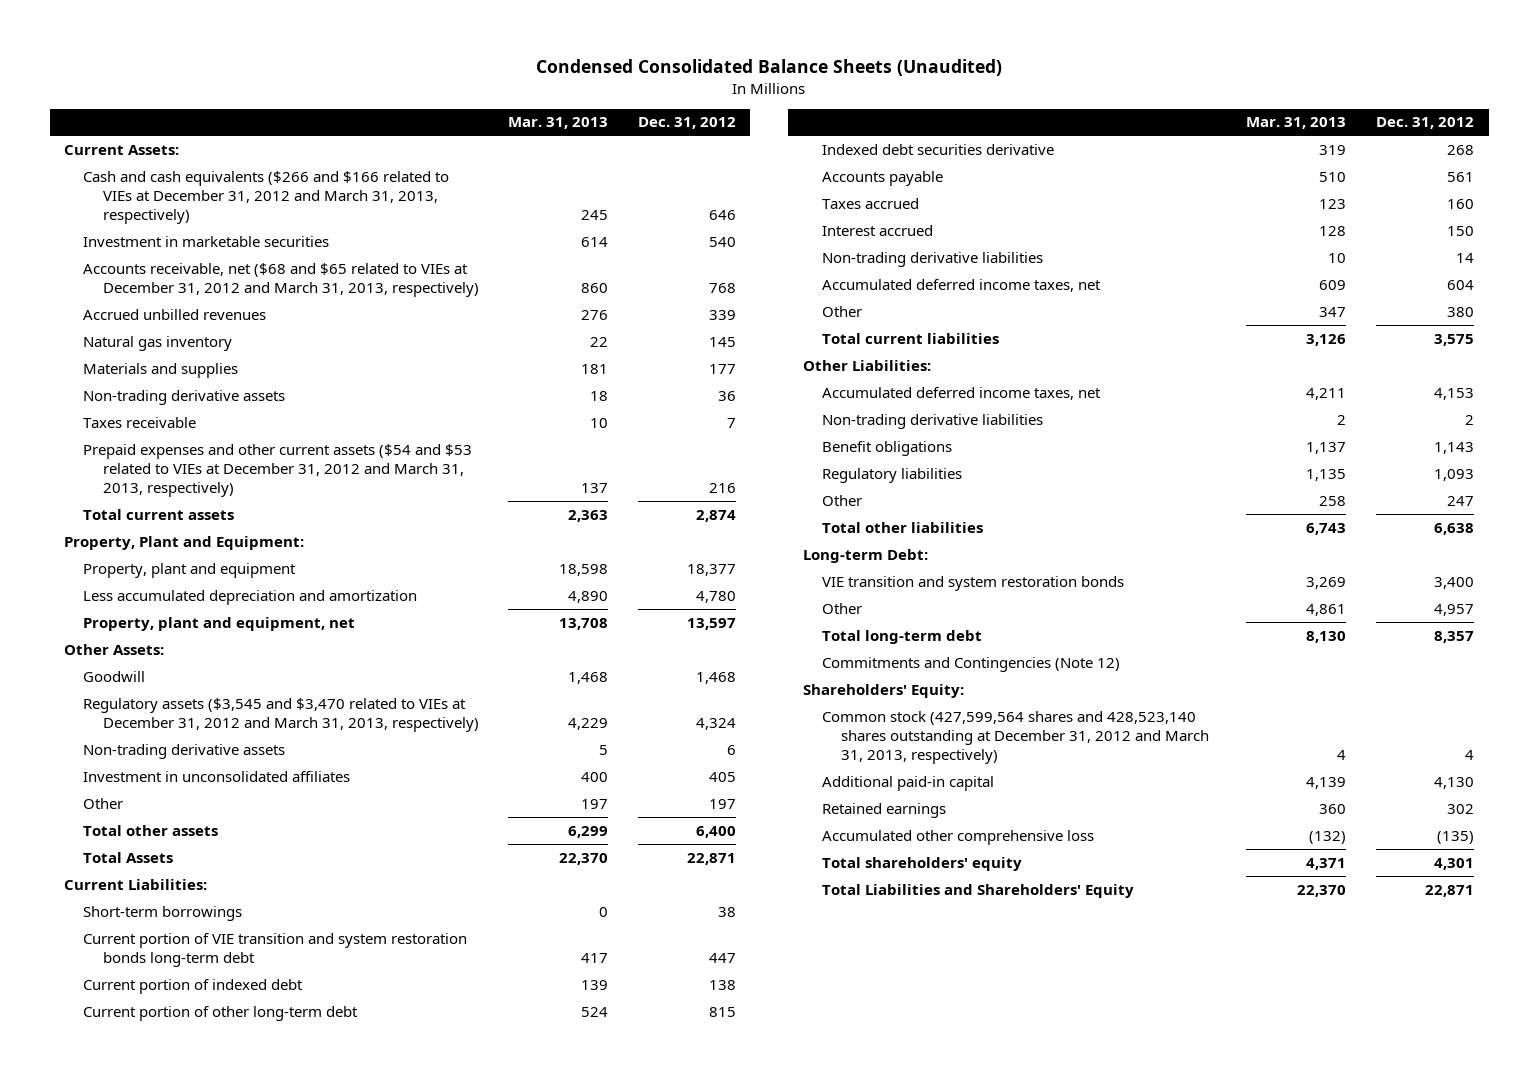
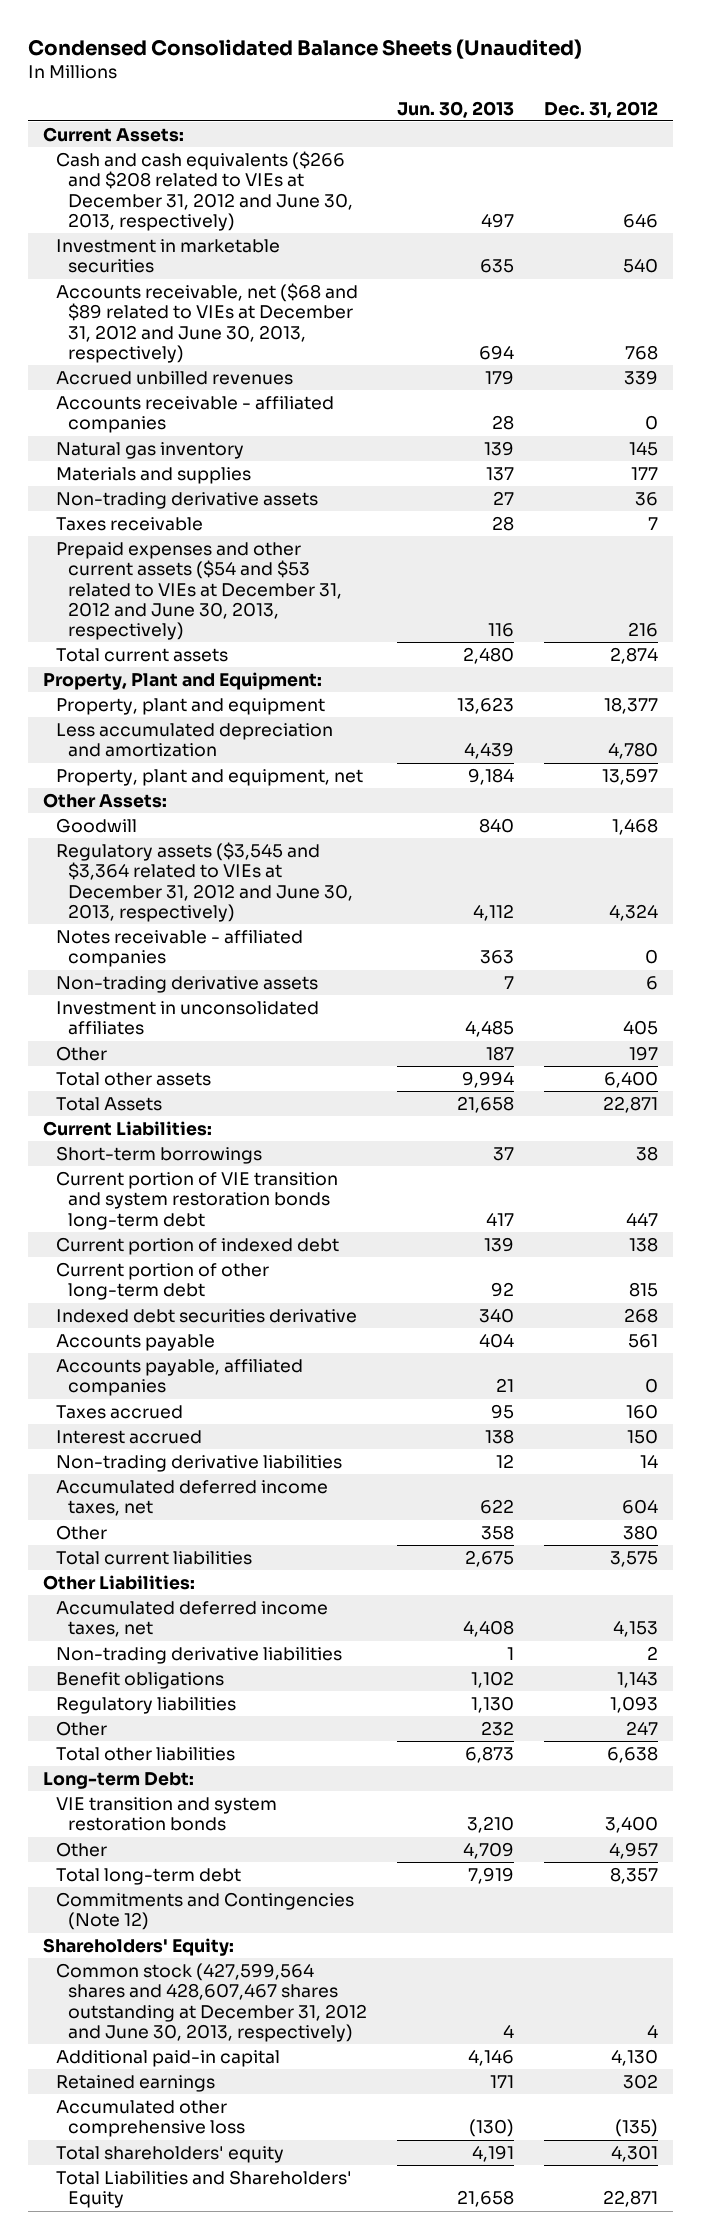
[508,117,609,130] Mar. 31, 2013 -> none
none -> [397,100,515,118] Jun. 30, 2013
[83,170,450,225] Cash and cash equivalents ($266 and $166 related to VIEs at December 31, 2012 and March 31, 2013, respectively) -> [55,150,354,231] Cash and cash equivalents ($266 and $208 related to VIEs at December 31, 2012 and June 30, 2013, respectively)
[83,262,479,297] Accounts receivable, net ($68 and $65 related to VIEs at December 31, 2012 and March 31, 2013, respectively) -> [55,282,358,363] Accounts receivable, net ($68 and $89 related to VIEs at December 31, 2012 and June 30, 2013, respectively)
none -> [55,395,334,434] Accounts receivable - affiliated companies
[83,443,473,498] Prepaid expenses and other current assets ($54 and $53 related to VIEs at December 31, 2012 and March 31, 2013, respectively) -> [55,541,343,641] Prepaid expenses and other current assets ($54 and $53 related to VIEs at December 31, 2012 and June 30, 2013, respectively)
[83,697,479,732] Regulatory assets ($3,545 and $3,470 related to VIEs at December 31, 2012 and March 31, 2013, respectively) -> [55,841,354,922] Regulatory assets ($3,545 and $3,364 related to VIEs at December 31, 2012 and June 30, 2013, respectively)
none -> [55,929,303,968] Notes receivable - affiliated companies
none -> [55,1358,303,1397] Accounts payable, affiliated companies
[821,710,1210,765] Common stock (427,599,564 shares and 428,523,140 shares outstanding at December 31, 2012 and March 31, 2013, respectively) -> [55,1962,368,2042] Common stock (427,599,564 shares and 428,607,467 shares outstanding at December 31, 2012 and June 30, 2013, respectively)

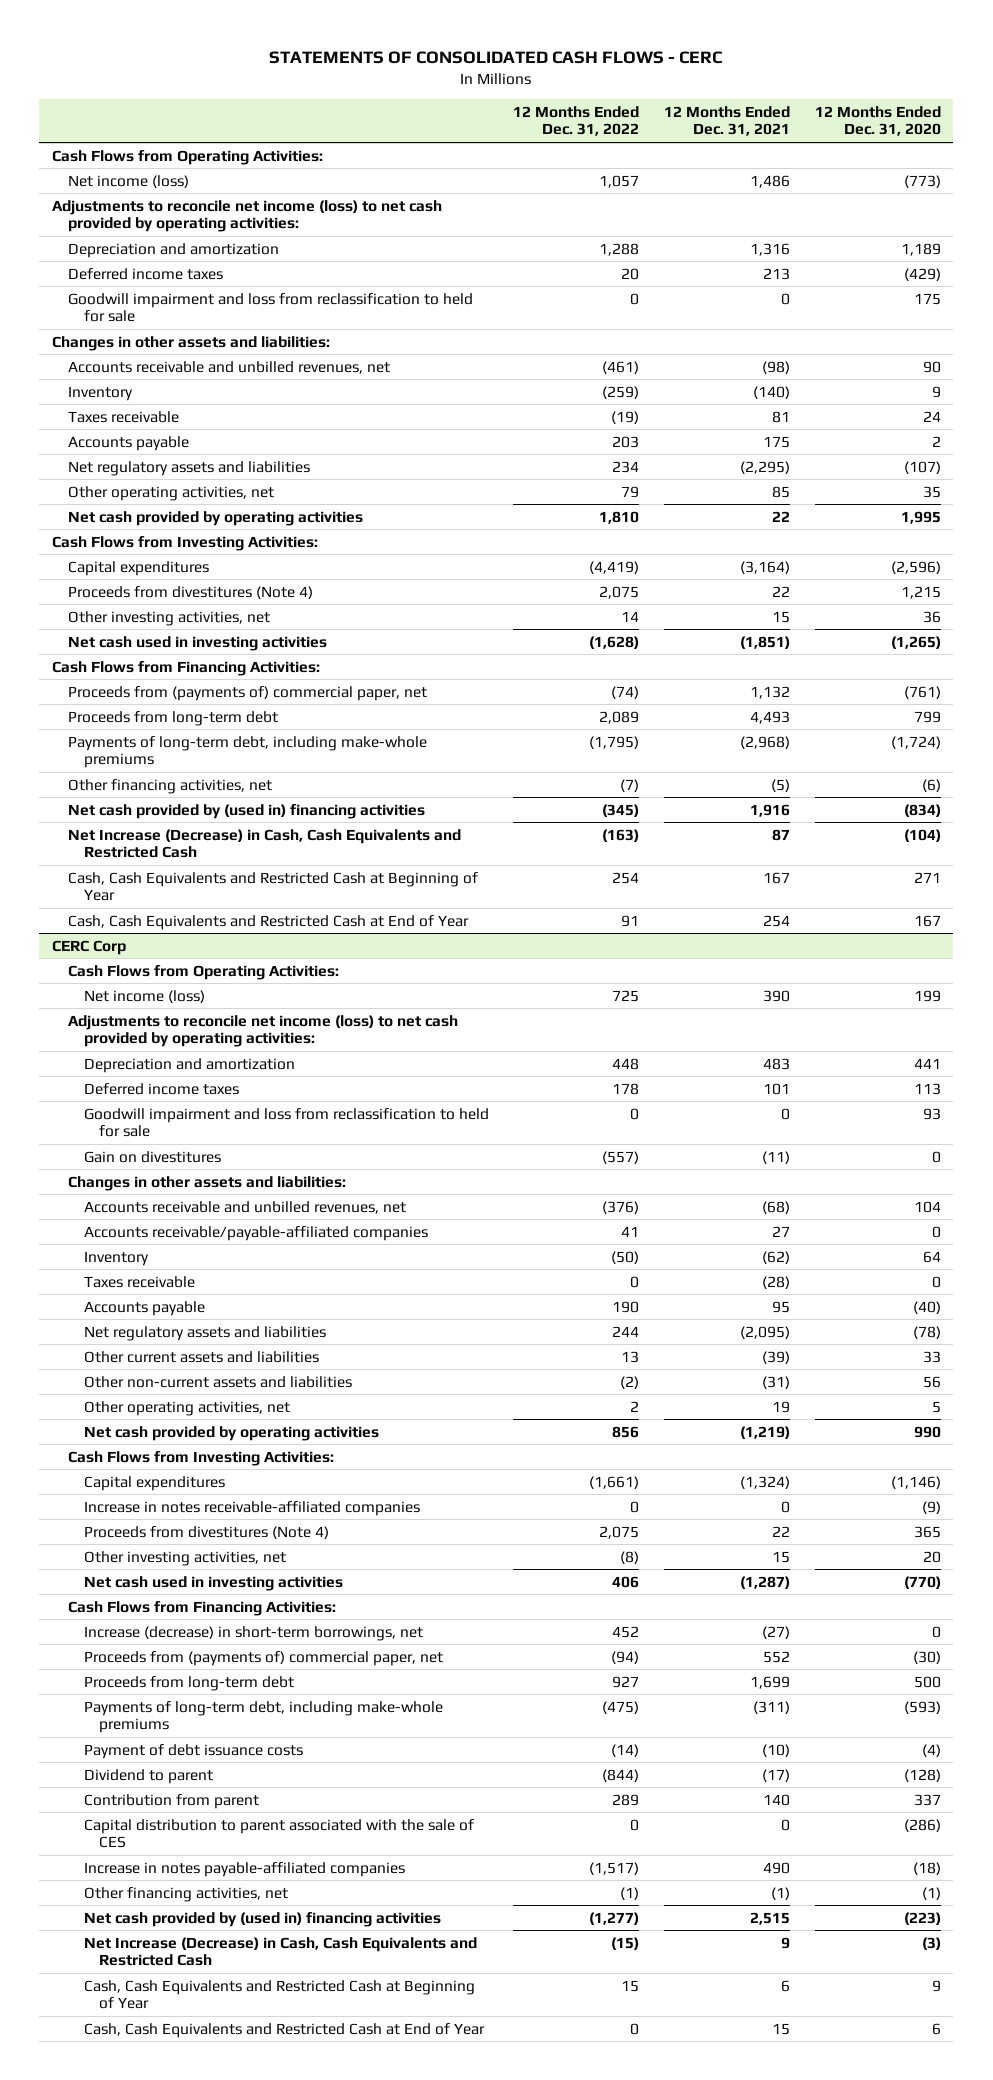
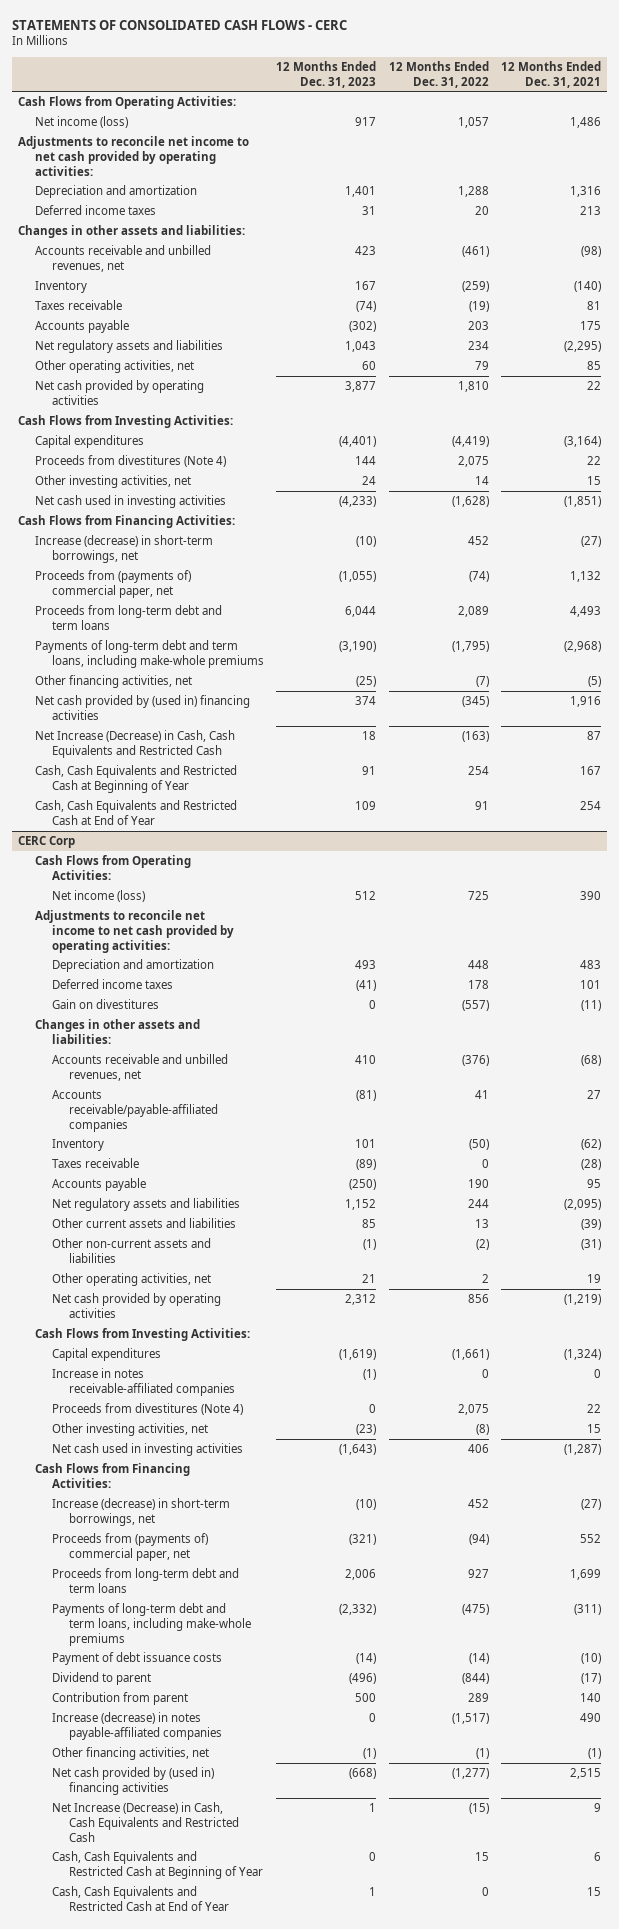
[815,105,942,137] 12 Months Ended Dec. 31, 2020 -> none
none -> [276,60,377,88] 12 Months Ended Dec. 31, 2023
[51,199,442,233] Adjustments to reconcile net income (loss) to net cash provided by operating activities: -> [18,135,250,176] Adjustments to reconcile net income to net cash provided by operating activities:
[67,292,473,323] Goodwill impairment and loss from reclassification to held for sale -> none
none -> [35,534,214,563] Increase (decrease) in short-term borrowings, net
[67,710,278,726] Proceeds from long-term debt -> [35,604,223,630] Proceeds from long-term debt and term loans
[67,735,427,769] Payments of long-term debt, including make-whole premiums -> [35,639,265,668] Payments of long-term debt and term loans, including make-whole premiums
[67,1014,458,1048] Adjustments to reconcile net income (loss) to net cash provided by operating activities: -> [35,909,235,953] Adjustments to reconcile net income to net cash provided by operating activities:
[83,1107,489,1138] Goodwill impairment and loss from reclassification to held for sale -> none
[83,1675,294,1691] Proceeds from long-term debt -> [52,1567,240,1593] Proceeds from long-term debt and term loans
[83,1700,443,1734] Payments of long-term debt, including make-whole premiums -> [52,1602,252,1646] Payments of long-term debt and term loans, including make-whole premiums
[83,1818,474,1849] Capital distribution to parent associated with the sale of CES -> none
[83,1861,405,1877] Increase in notes payable-affiliated companies -> [52,1711,223,1740] Increase (decrease) in notes payable-affiliated companies

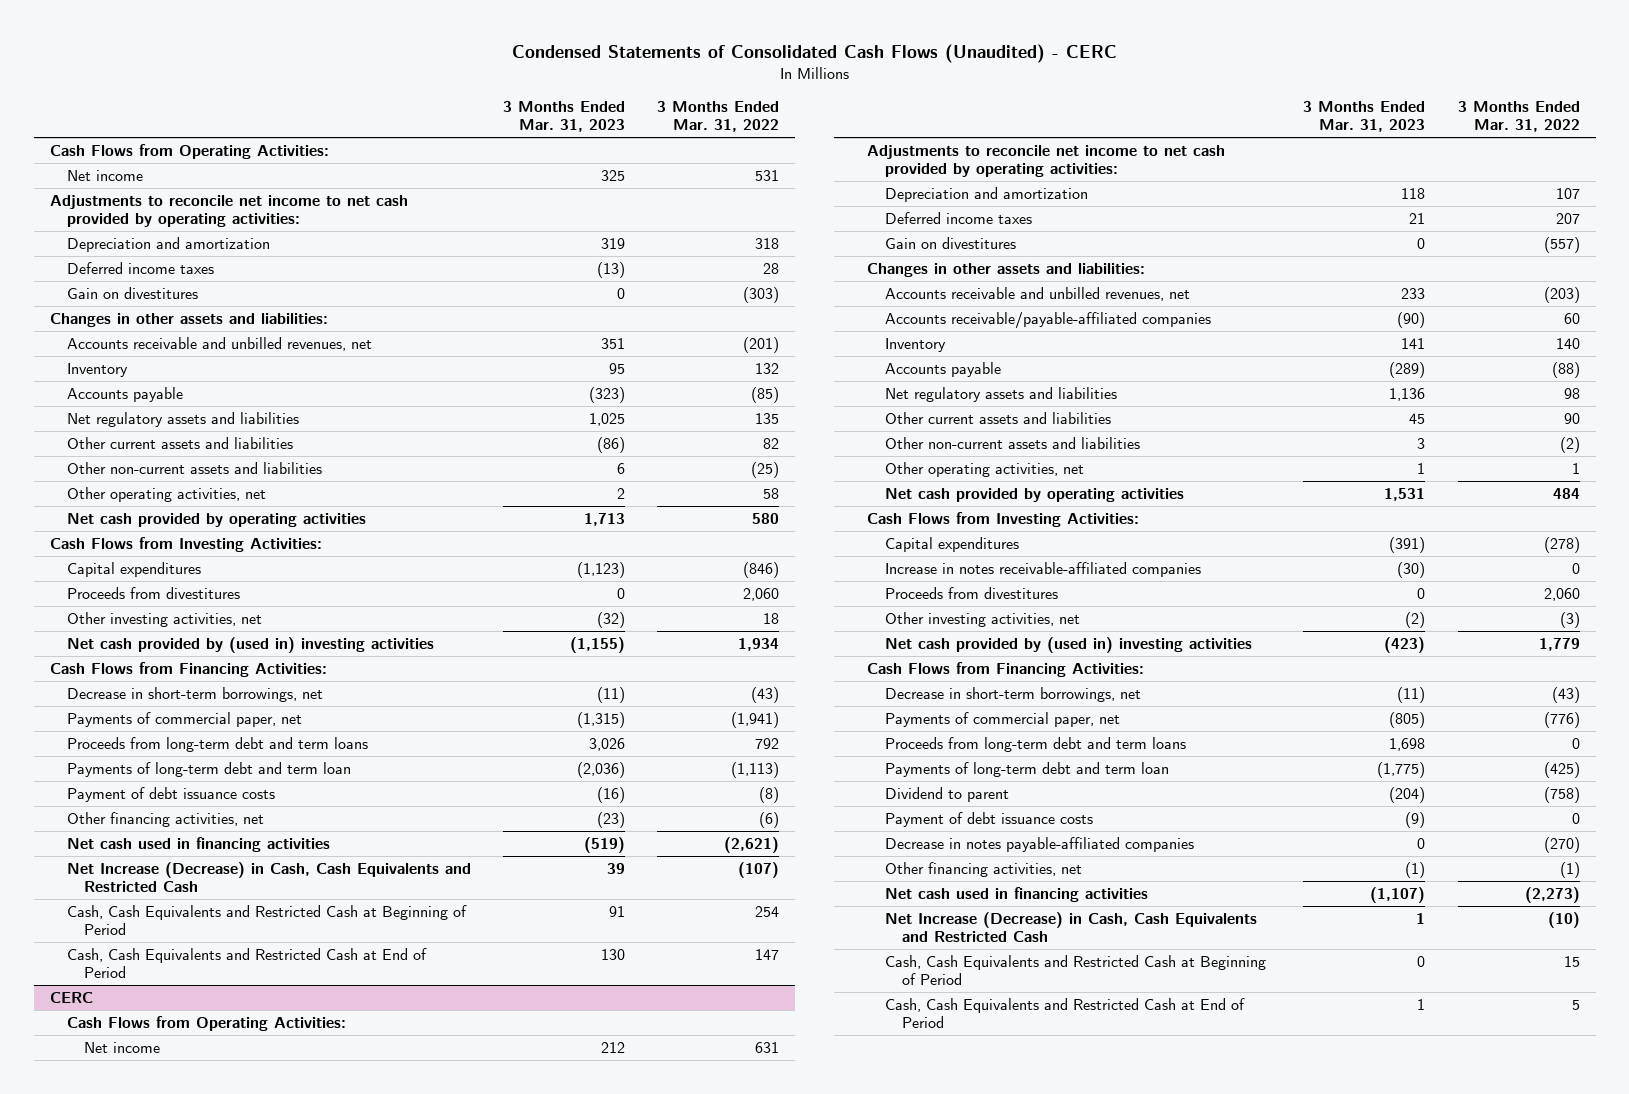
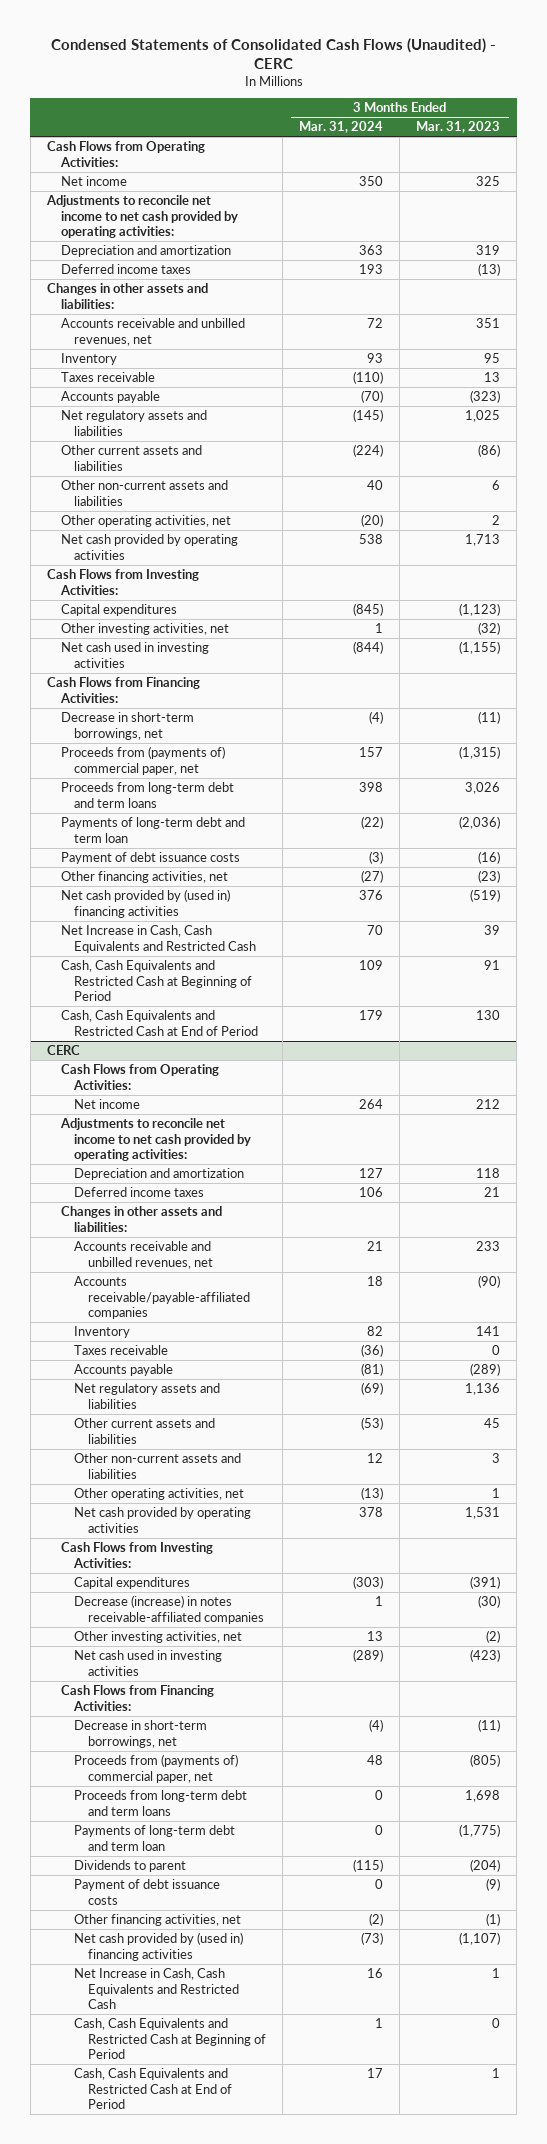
[657,101,780,133] 3 Months Ended Mar. 31, 2022 -> none
none -> [299,121,384,134] Mar. 31, 2024
[67,286,199,299] Gain on divestitures -> none
none -> [60,371,155,382] Taxes receivable
[67,586,241,599] Proceeds from divestitures -> none
[67,636,435,653] Net cash provided by (used in) investing activities -> [60,641,209,668] Net cash used in investing activities
[67,711,303,727] Payments of commercial paper, net -> [60,745,225,775] Proceeds from (payments of) commercial paper, net
[67,836,331,852] Net cash used in financing activities -> [60,888,230,918] Net cash provided by (used in) financing activities
[67,861,472,892] Net Increase (Decrease) in Cash, Cash Equivalents and Restricted Cash -> [60,924,257,953] Net Increase in Cash, Cash Equivalents and Restricted Cash
[884,236,1016,249] Gain on divestitures -> none
none -> [74,1344,169,1355] Taxes receivable
[884,586,1058,599] Proceeds from divestitures -> none
[884,561,1201,577] Increase in notes receivable-affiliated companies -> [74,1594,265,1624] Decrease (increase) in notes receivable-affiliated companies
[884,636,1252,653] Net cash provided by (used in) investing activities -> [74,1649,223,1676] Net cash used in investing activities
[884,711,1120,727] Payments of commercial paper, net -> [74,1753,239,1783] Proceeds from (payments of) commercial paper, net
[884,786,1009,802] Dividend to parent -> [74,1859,187,1872] Dividends to parent
[884,836,1194,852] Decrease in notes payable-affiliated companies -> none
[884,886,1148,902] Net cash used in financing activities -> [74,1931,244,1961] Net cash provided by (used in) financing activities
[884,911,1257,942] Net Increase (Decrease) in Cash, Cash Equivalents and Restricted Cash -> [74,1967,240,2010] Net Increase in Cash, Cash Equivalents and Restricted Cash

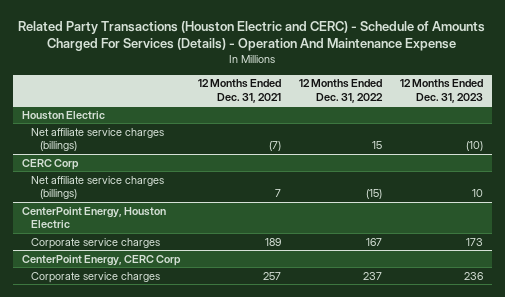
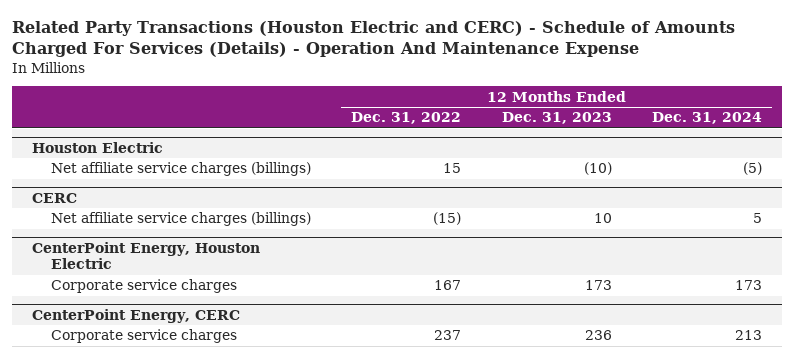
[198,79,282,103] 12 Months Ended Dec. 31, 2021 -> none
none -> [651,112,762,125] Dec. 31, 2024
[22,158,80,170] CERC Corp -> [32,192,78,203] CERC
[22,254,182,266] CenterPoint Energy, CERC Corp -> [32,308,241,323] CenterPoint Energy, CERC

